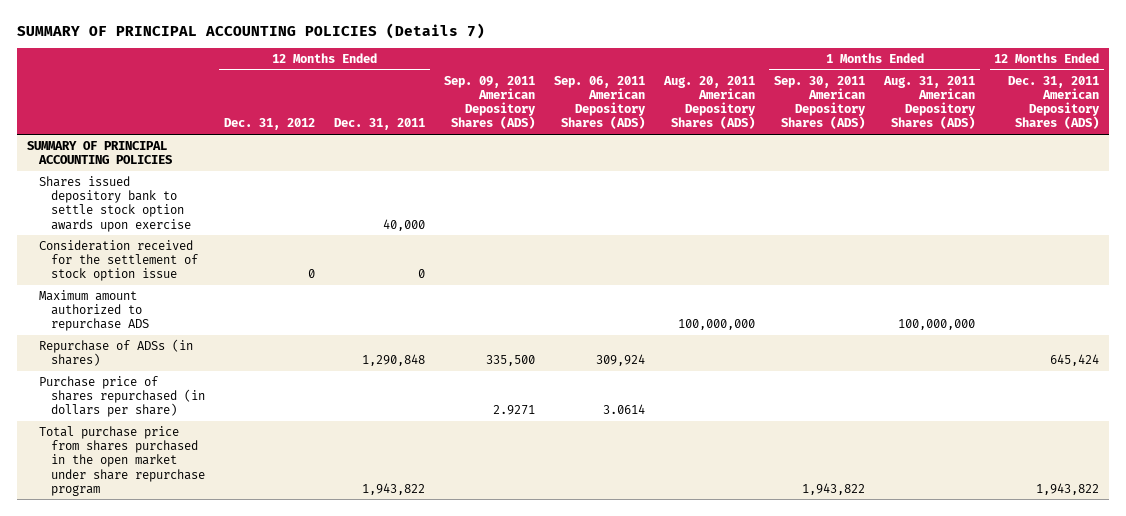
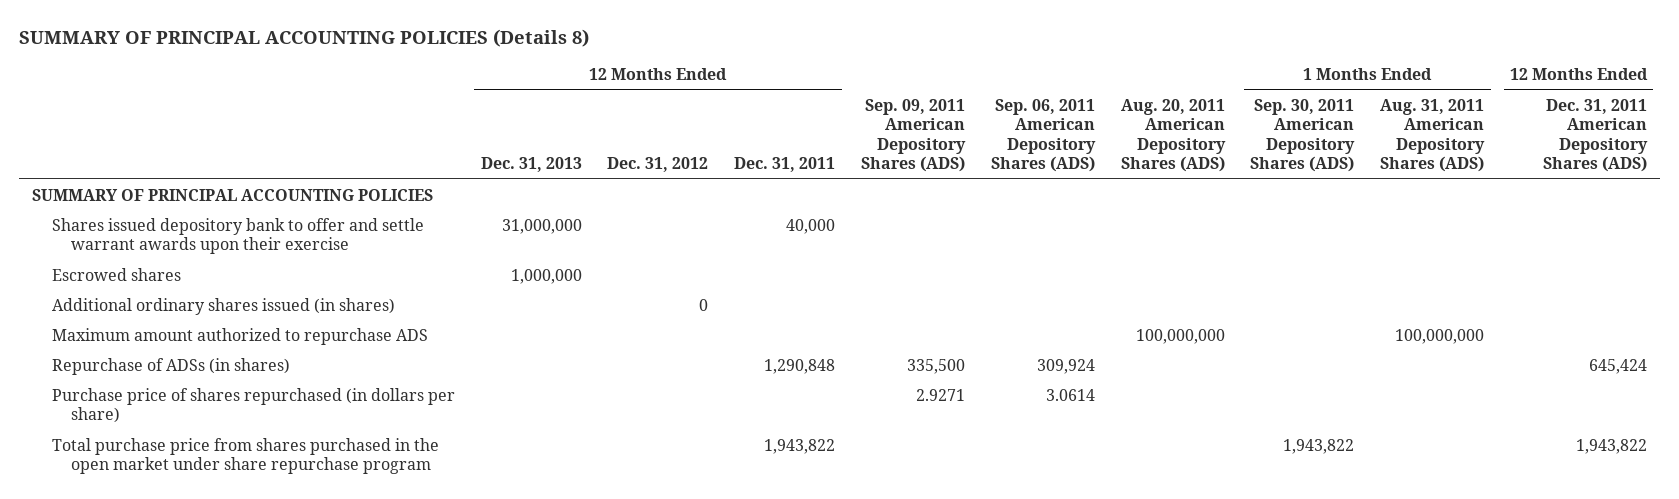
[17,22,486,39] SUMMARY OF PRINCIPAL ACCOUNTING POLICIES (Details 7) -> [19,28,590,47] SUMMARY OF PRINCIPAL ACCOUNTING POLICIES (Details 8)
none -> [480,157,582,173] Dec. 31, 2013
[38,240,199,282] Consideration received for the settlement of stock option issue -> none
[38,176,192,232] Shares issued depository bank to settle stock option awards upon exercise -> [51,217,424,255] Shares issued depository bank to offer and settle warrant awards upon their exercise
none -> [51,267,181,281] Escrowed shares
none -> [51,297,395,315] Additional ordinary shares issued (in shares)

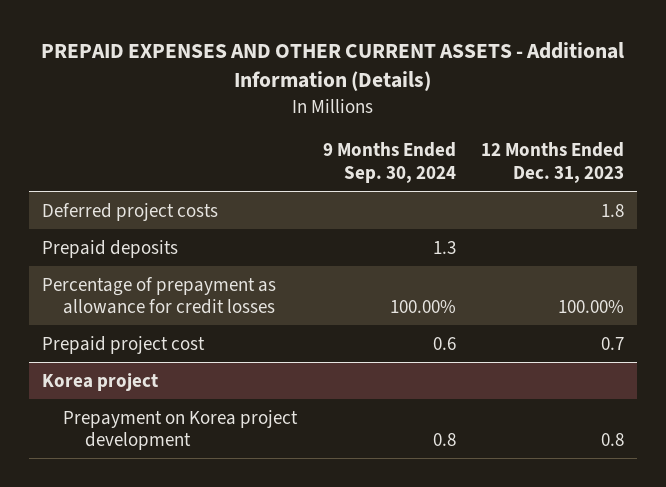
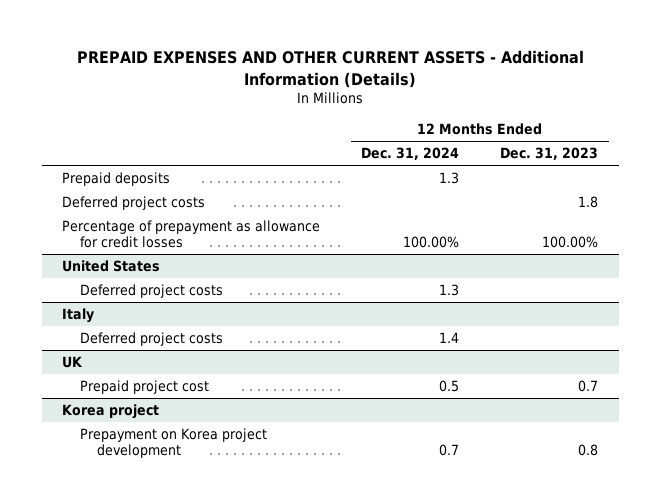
[322,142,456,183] 9 Months Ended Sep. 30, 2024 -> none
none -> [361,147,460,161] Dec. 31, 2024
[41,202,218,221] Deferred project costs -> [62,196,206,211] Deferred project costs
[41,335,205,354] Prepaid project cost -> none
none -> [62,260,161,273] United States
none -> [79,284,223,299] Deferred project costs
none -> [62,308,95,324] Italy
none -> [79,332,223,347] Deferred project costs
none -> [62,356,84,369] UK
none -> [79,380,209,395] Prepaid project cost

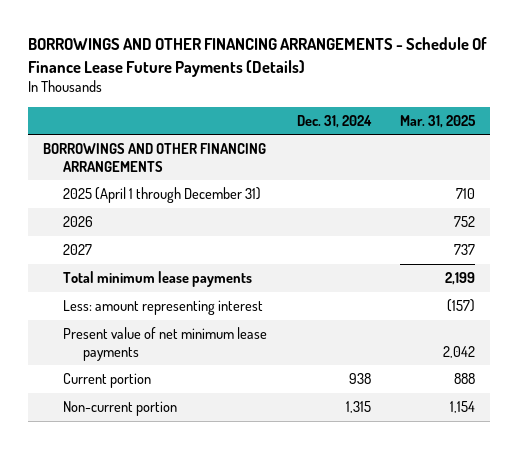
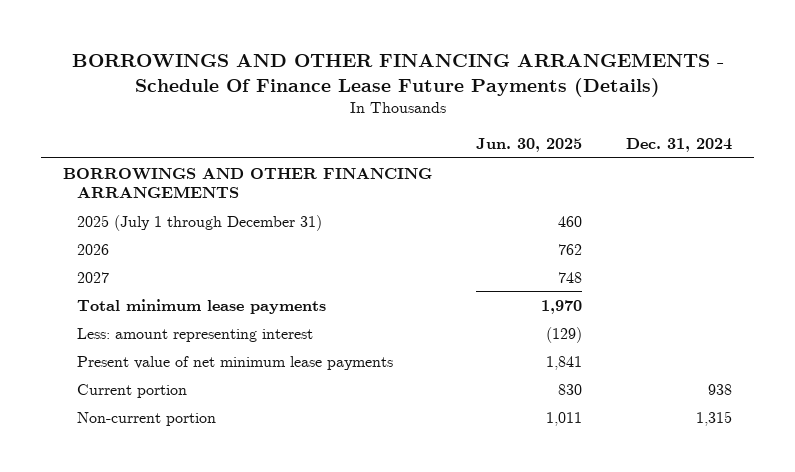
[400,114,477,128] Mar. 31, 2025 -> none
none -> [476,138,583,153] Jun. 30, 2025
[62,187,261,204] 2025 (April 1 through December 31) -> [77,214,323,231] 2025 (July 1 through December 31)

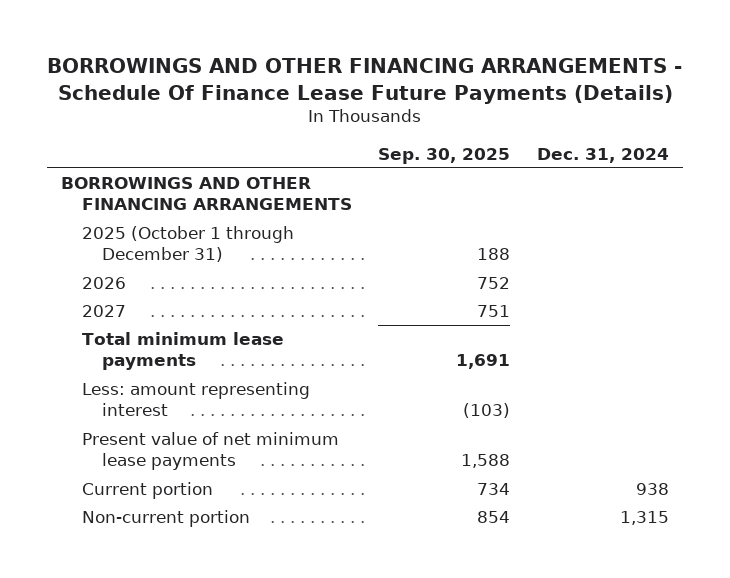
[476,138,583,153] Jun. 30, 2025 -> none
none -> [378,147,511,164] Sep. 30, 2025
[77,214,323,231] 2025 (July 1 through December 31) -> [81,226,294,263] 2025 (October 1 through December 31)

